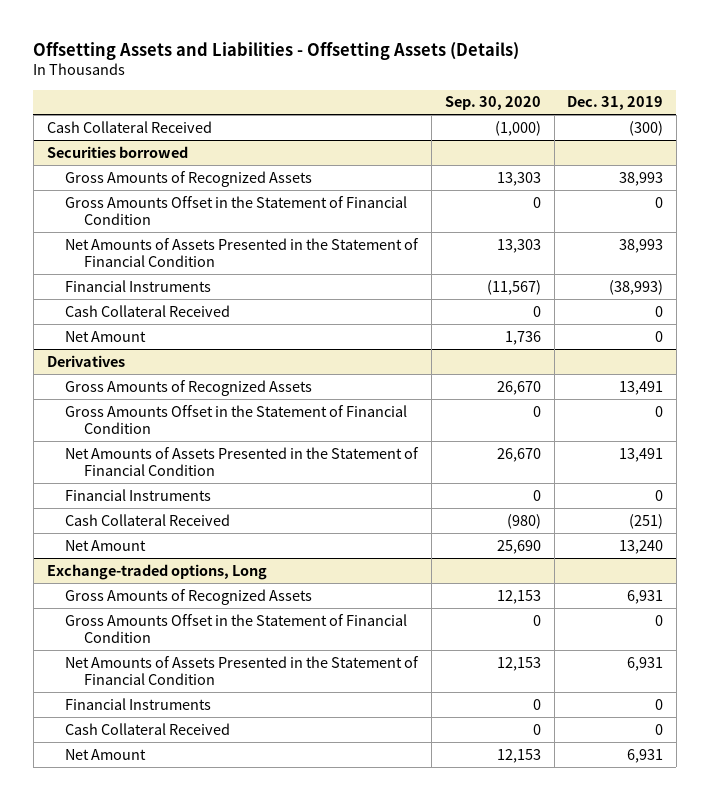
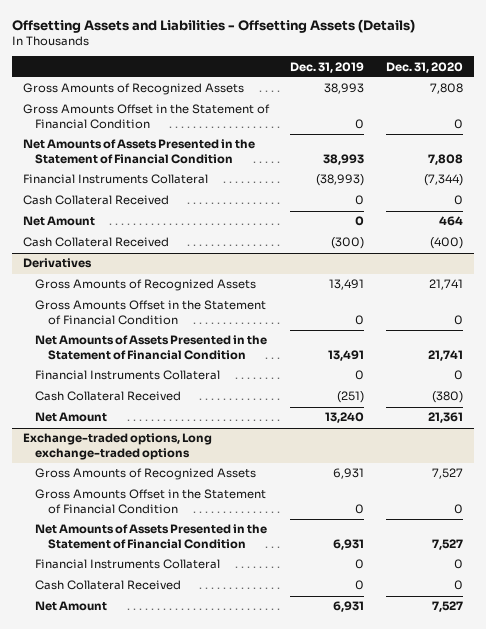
[444,96,541,111] Sep. 30, 2020 -> none
none -> [385,61,463,73] Dec. 31, 2020
[46,145,188,158] Securities borrowed -> none
[65,279,212,292] Financial Instruments -> [22,174,208,185] Financial Instruments Collateral
[46,120,212,133] Cash Collateral Received -> [22,237,169,248] Cash Collateral Received
[65,488,212,501] Financial Instruments -> [35,370,221,381] Financial Instruments Collateral
[46,563,267,580] Exchange-traded options, Long -> [22,433,212,461] Exchange-traded options, Long exchange-traded options
[65,697,212,710] Financial Instruments -> [35,559,221,570] Financial Instruments Collateral

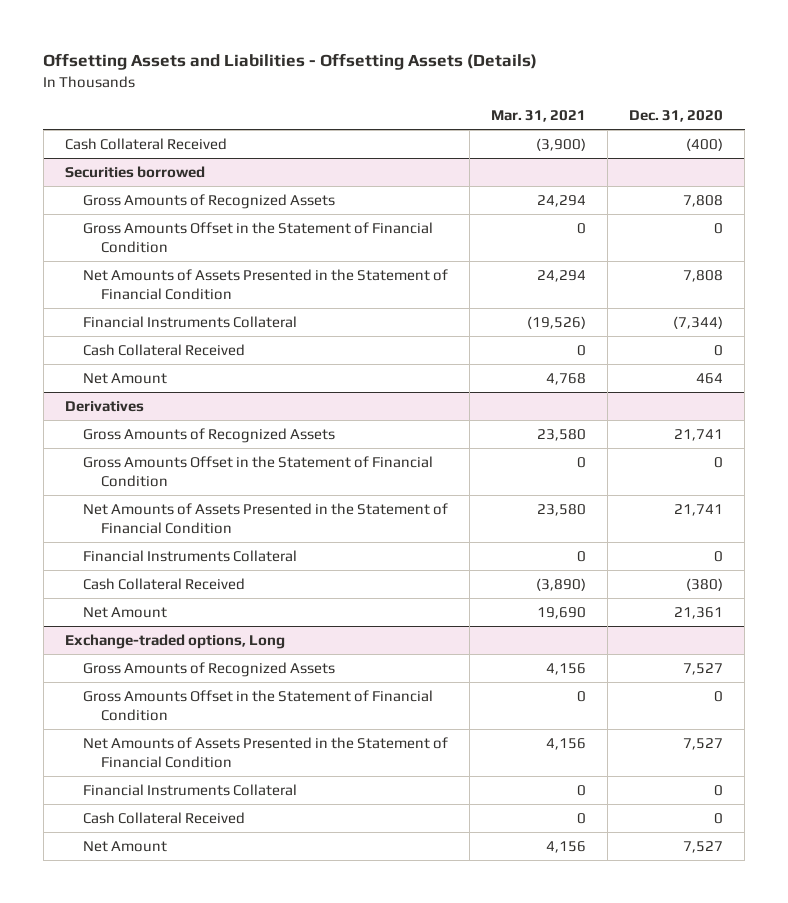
[290,61,365,73] Dec. 31, 2019 -> none
none -> [491,110,587,123] Mar. 31, 2021
[22,237,169,248] Cash Collateral Received -> [64,137,227,150] Cash Collateral Received
none -> [64,165,205,178] Securities borrowed
[22,433,212,461] Exchange-traded options, Long exchange-traded options -> [64,633,285,649] Exchange-traded options, Long

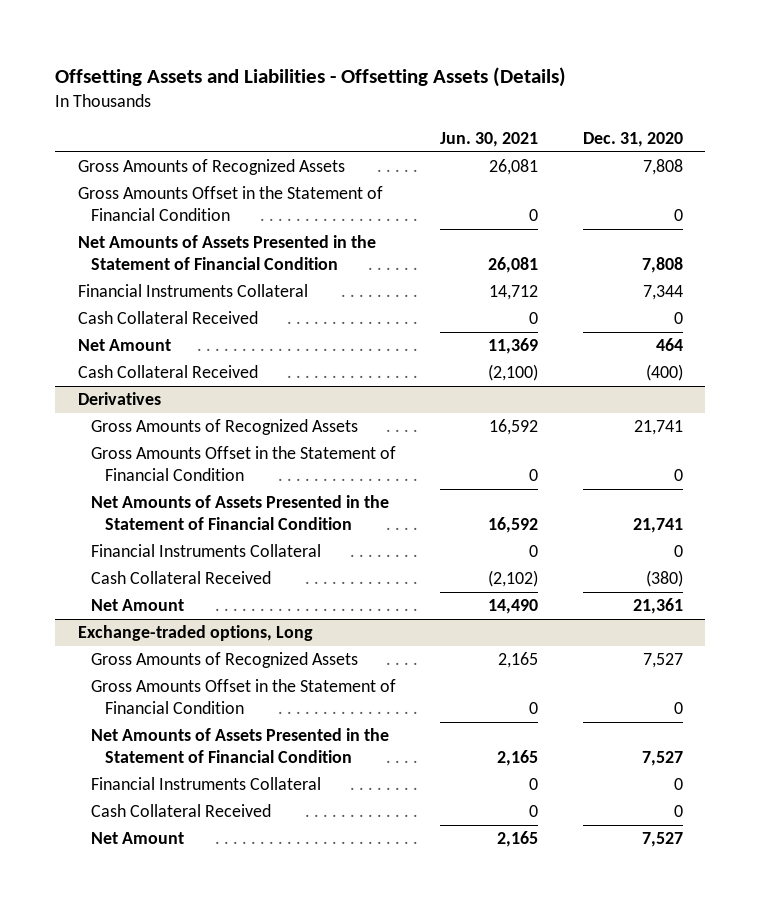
[491,110,587,123] Mar. 31, 2021 -> none
none -> [440,132,539,148] Jun. 30, 2021
[64,165,205,178] Securities borrowed -> none
[673,315,724,329] (7,344) -> [642,285,683,301] 7,344
[64,137,227,150] Cash Collateral Received -> [77,365,258,379] Cash Collateral Received

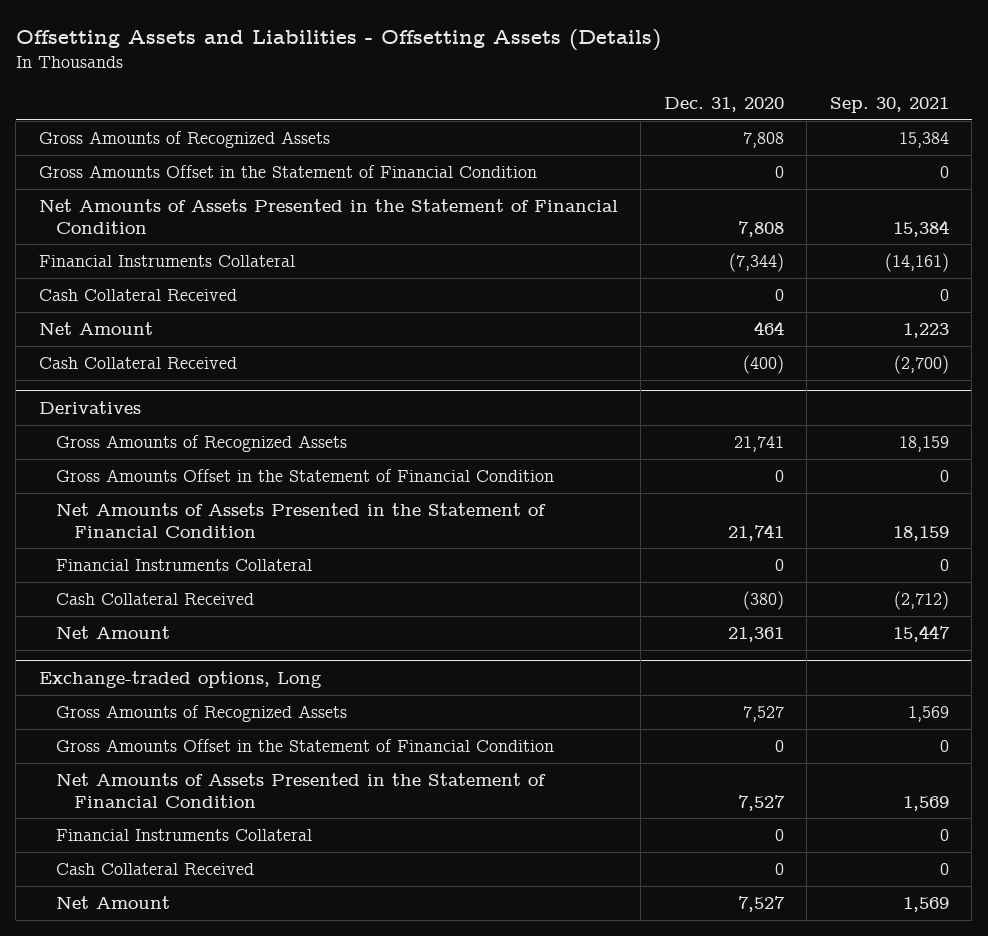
[440,132,539,148] Jun. 30, 2021 -> none
none -> [829,97,949,114] Sep. 30, 2021
[642,285,683,301] 7,344 -> [728,253,784,273] (7,344)

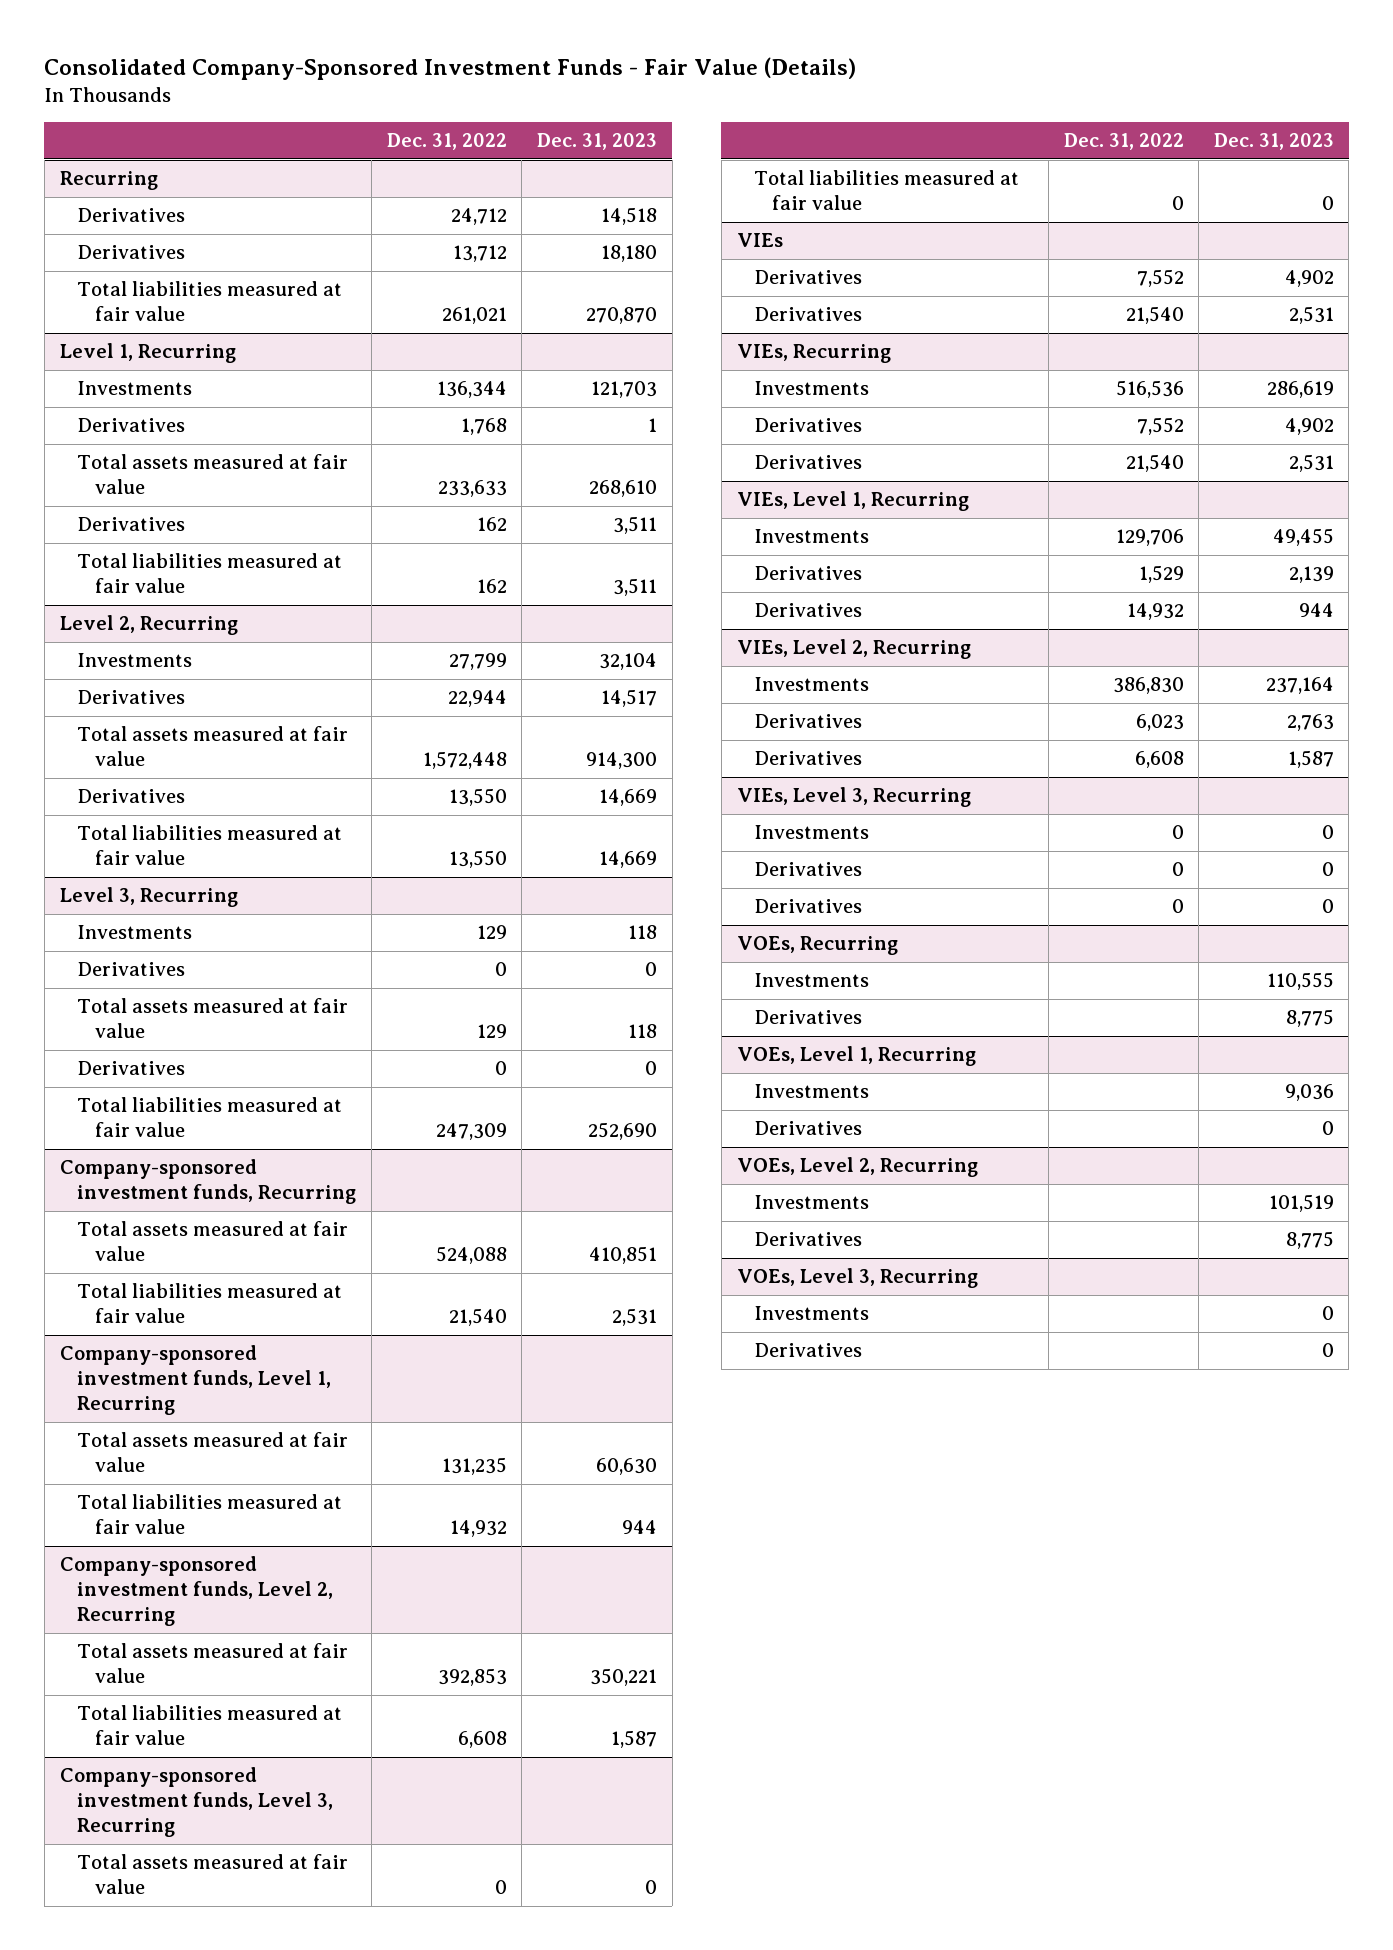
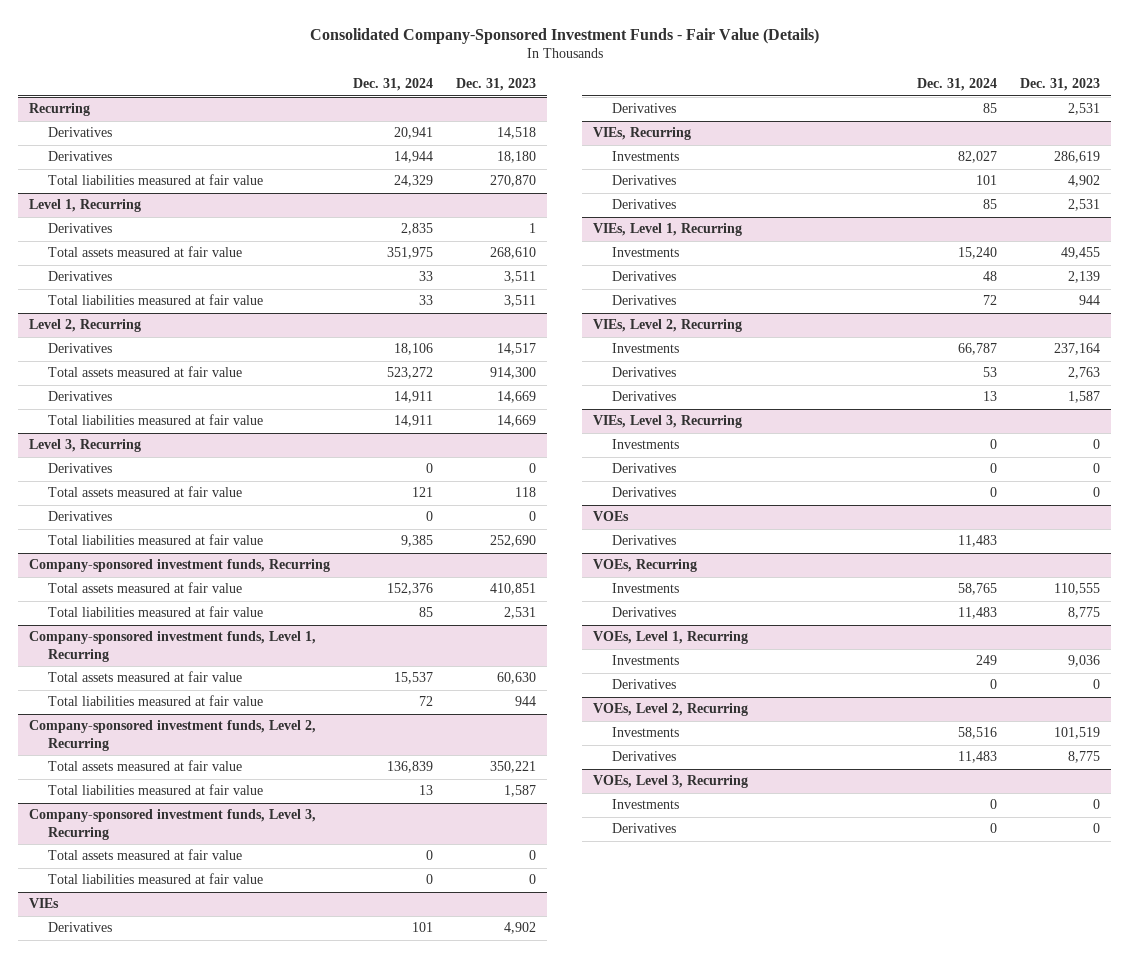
[386,132,507,150] Dec. 31, 2022 -> none
none -> [353,78,434,92] Dec. 31, 2024
[77,381,193,396] Investments -> none
[77,653,193,668] Investments -> none
[77,925,193,940] Investments -> none
none -> [593,511,630,522] VOEs
none -> [611,535,676,546] Derivatives

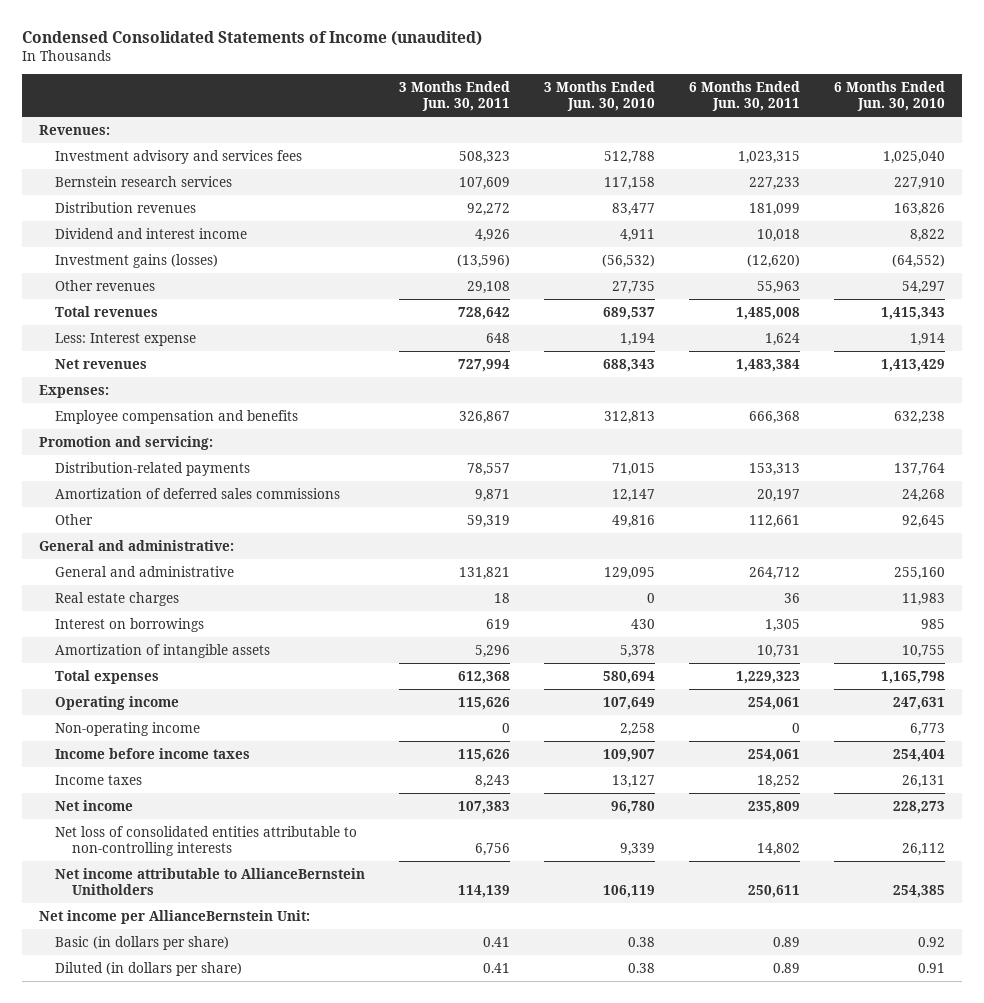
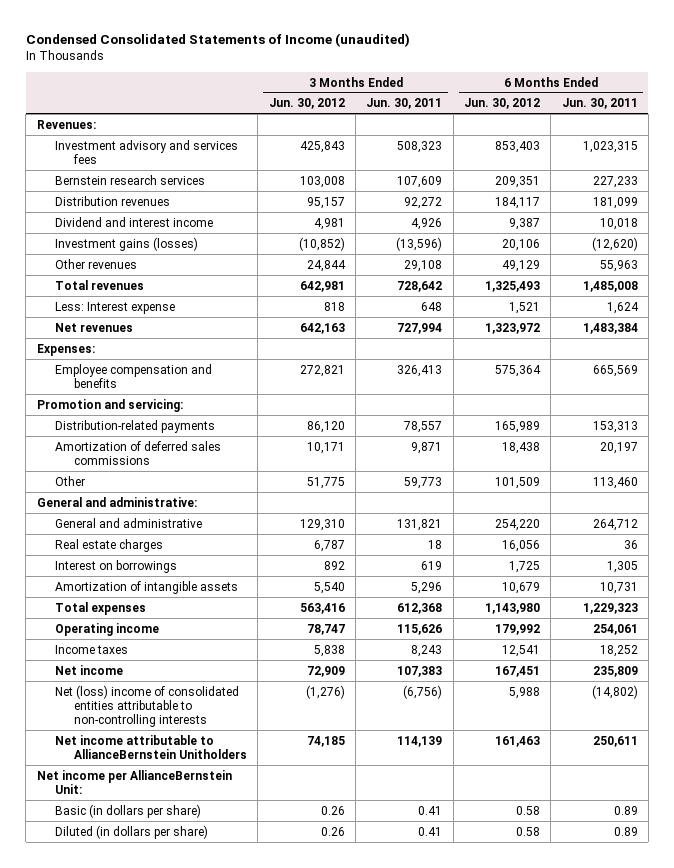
[544,81,656,112] 3 Months Ended Jun. 30, 2010 -> none
[834,81,946,112] 6 Months Ended Jun. 30, 2010 -> none
none -> [268,98,345,110] Jun. 30, 2012
none -> [464,98,541,110] Jun. 30, 2012
[459,410,511,424] 326,867 -> [397,364,443,377] 326,413
[749,410,801,424] 666,368 -> [592,364,638,377] 665,569
[467,514,511,528] 59,319 -> [404,476,443,489] 59,773
[749,514,801,528] 112,661 -> [592,476,638,489] 113,460
[55,721,201,736] Non-operating income -> none
[55,747,251,759] Income before income taxes -> none
[55,825,358,856] Net loss of consolidated entities attributable to non-controlling interests -> [55,684,240,728] Net (loss) income of consolidated entities attributable to non-controlling interests
[475,842,511,856] 6,756 -> [403,684,443,699] (6,756)
[757,842,801,856] 14,802 -> [591,684,638,699] (14,802)

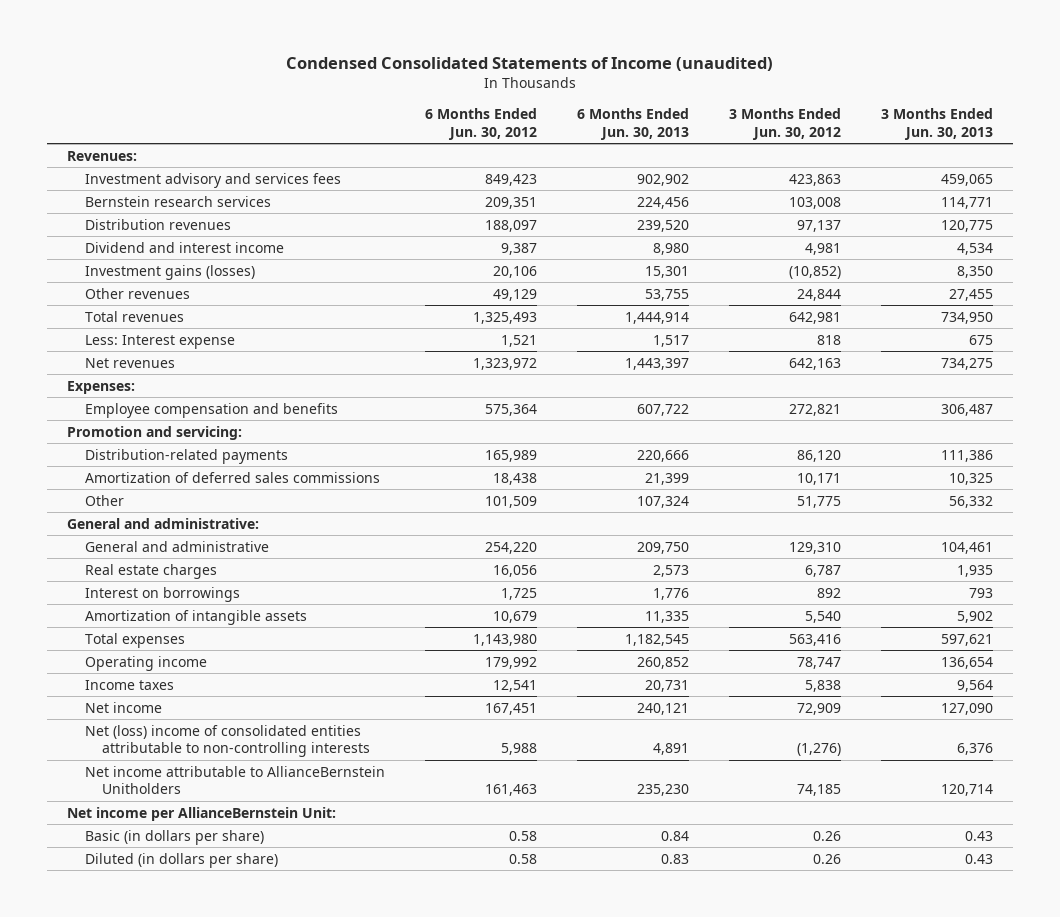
[366,98,443,110] Jun. 30, 2011 -> none
[561,98,638,110] Jun. 30, 2011 -> none
none -> [576,108,689,140] 6 Months Ended Jun. 30, 2013
none -> [881,108,994,140] 3 Months Ended Jun. 30, 2013
[299,140,345,153] 425,843 -> [788,173,841,186] 423,863
[495,140,541,153] 853,403 -> [484,173,537,186] 849,423
[306,196,345,209] 95,157 -> [796,219,841,232] 97,137
[495,196,541,209] 184,117 -> [484,219,537,232] 188,097

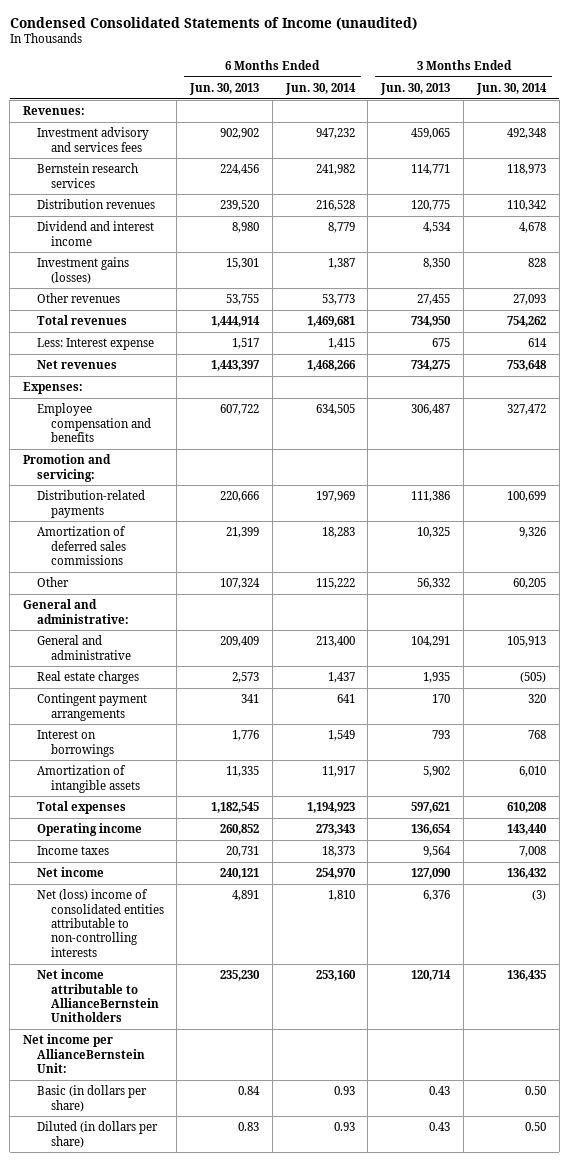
[424,108,537,140] 6 Months Ended Jun. 30, 2012 -> none
[728,108,841,140] 3 Months Ended Jun. 30, 2012 -> none
none -> [284,82,356,95] Jun. 30, 2014
none -> [475,82,547,95] Jun. 30, 2014
[636,541,689,554] 209,750 -> [220,636,260,648] 209,409
[941,541,994,554] 104,461 -> [411,636,451,648] 104,291
none -> [36,693,147,721] Contingent payment arrangements

